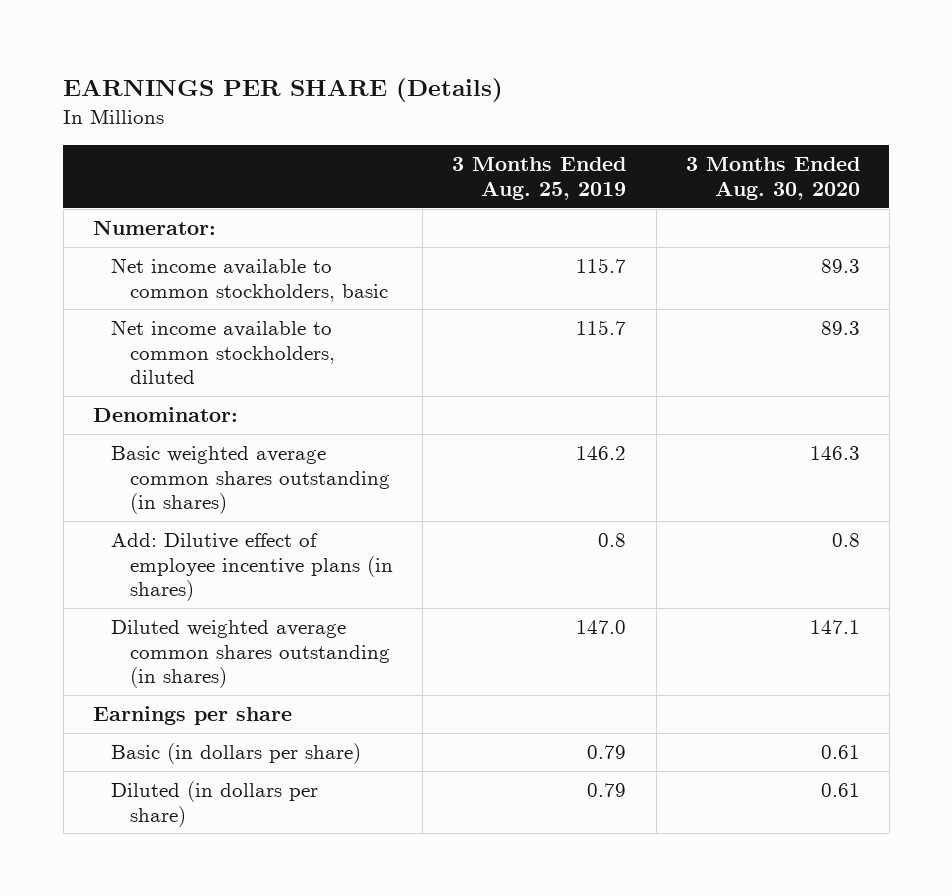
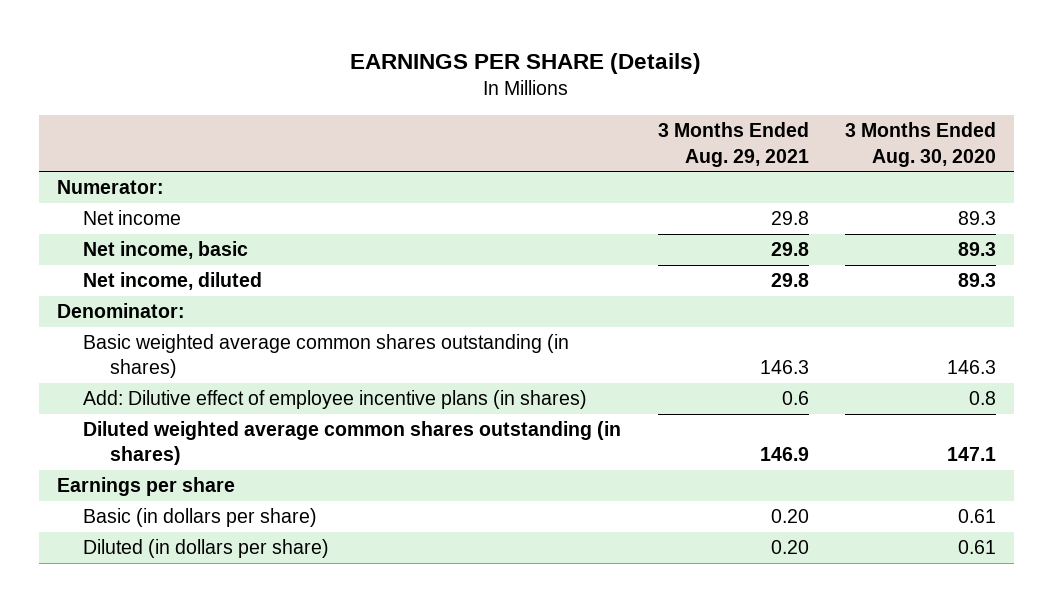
[452,157,627,201] 3 Months Ended Aug. 25, 2019 -> none
none -> [657,122,809,167] 3 Months Ended Aug. 29, 2021
none -> [83,210,182,226] Net income
[111,258,388,302] Net income available to common stockholders, basic -> [83,241,249,260] Net income, basic
[111,320,335,385] Net income available to common stockholders, diluted -> [83,272,263,291] Net income, diluted

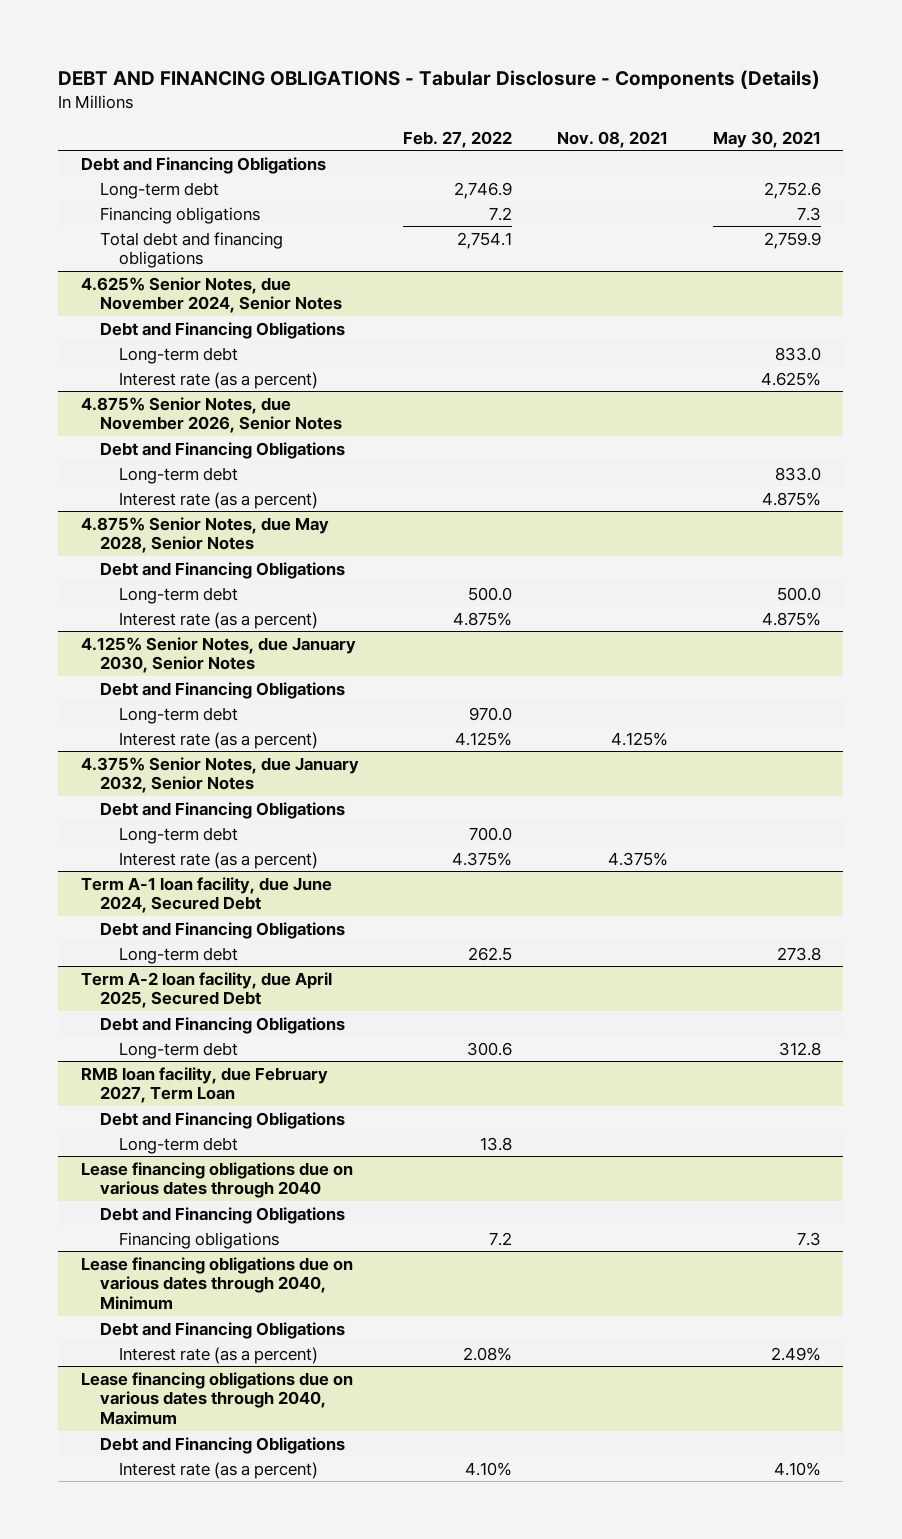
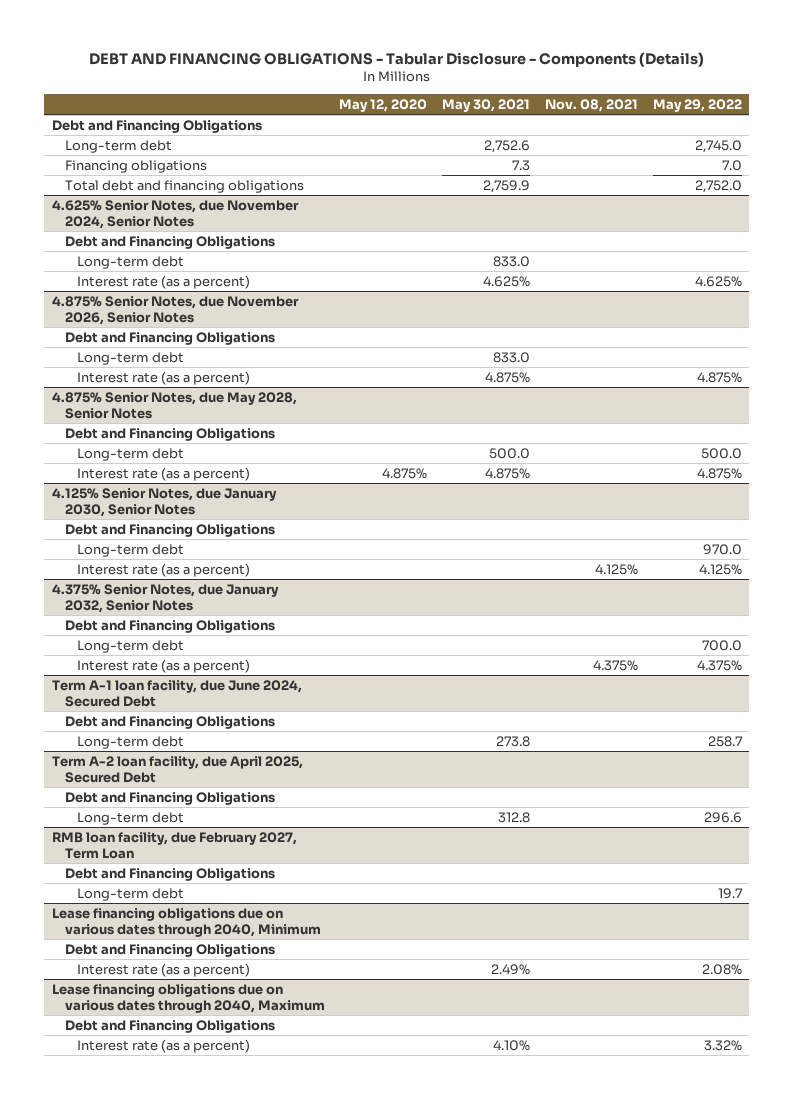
[403,130,513,148] Feb. 27, 2022 -> none
none -> [339,98,428,112] May 12, 2020
none -> [652,98,742,112] May 29, 2022
[80,1161,353,1199] Lease financing obligations due on various dates through 2040 -> none
[100,1206,346,1224] Debt and Financing Obligations -> none
[119,1231,280,1249] Financing obligations -> none

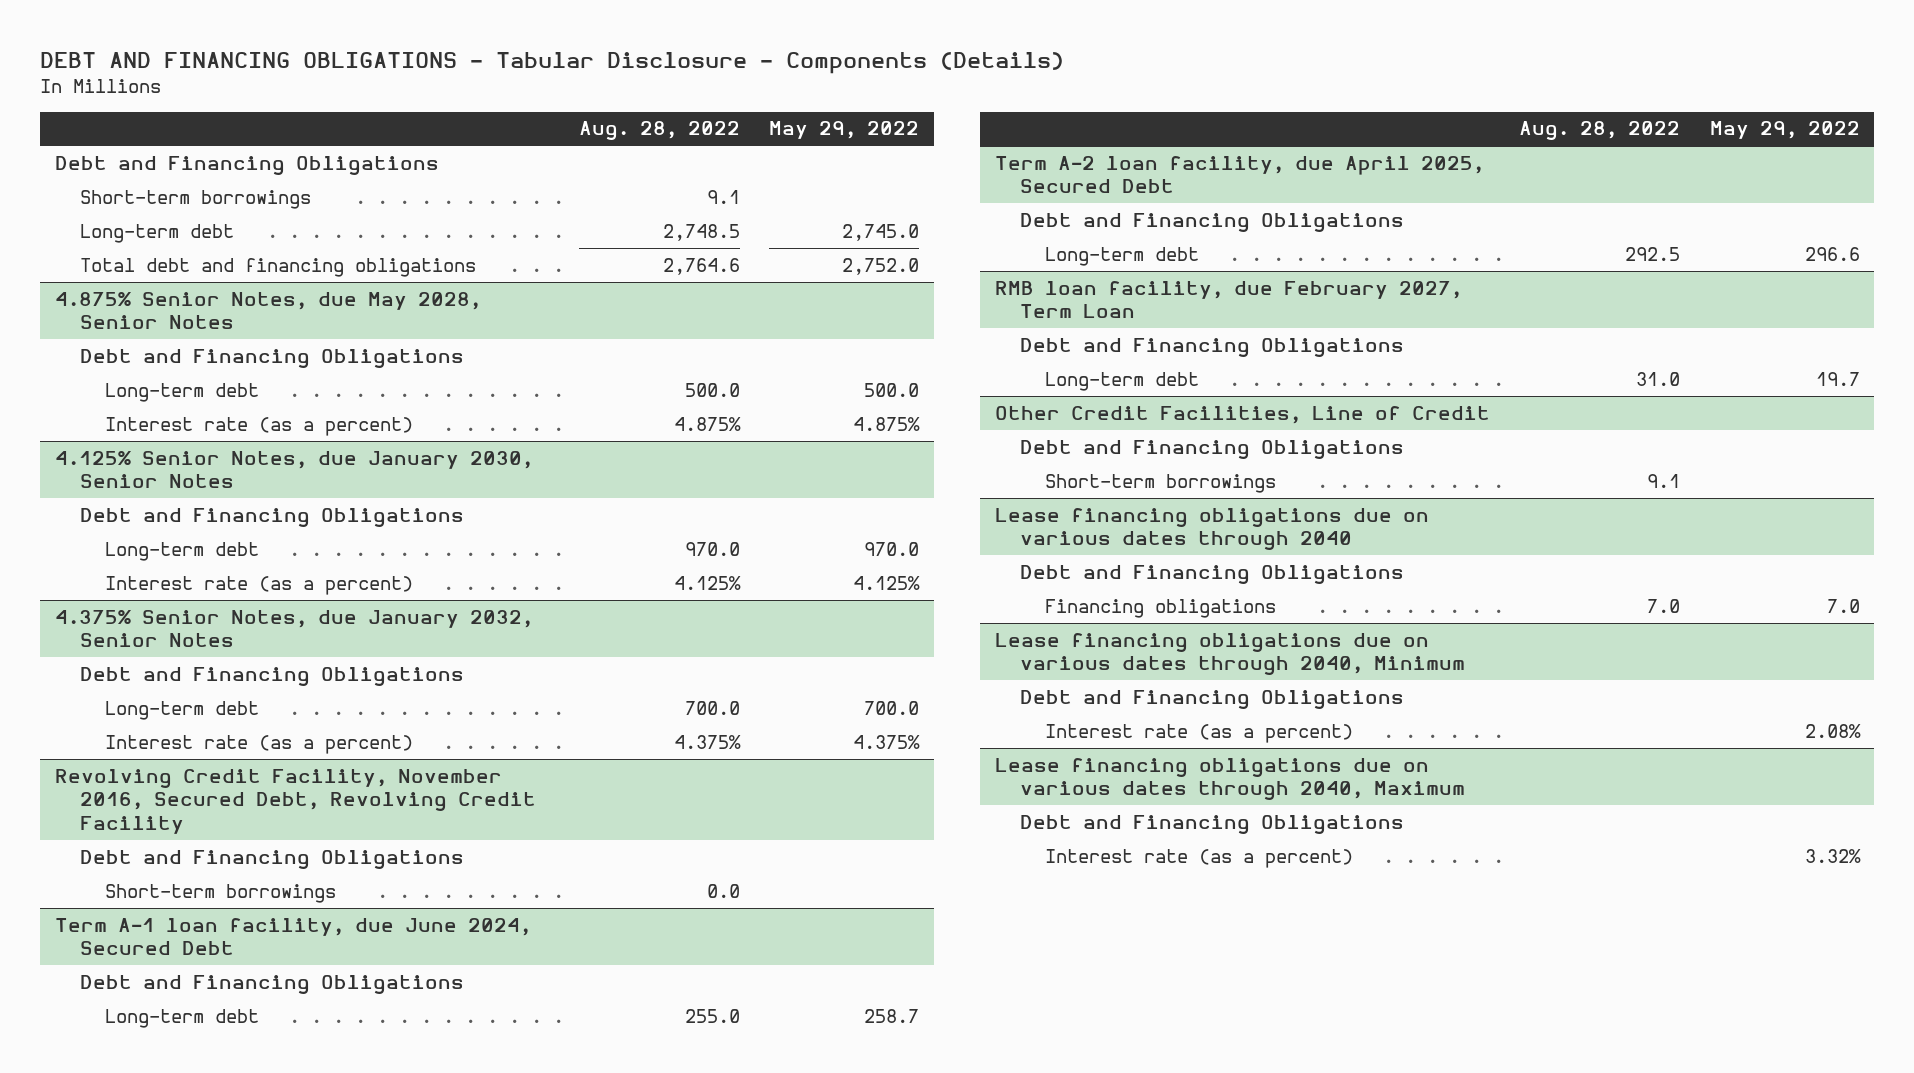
[339,98,428,112] May 12, 2020 -> none
[442,98,531,112] May 30, 2021 -> none
[544,98,638,112] Nov. 08, 2021 -> none
none -> [578,121,740,141] Aug. 28, 2022
none -> [79,189,311,209] Short-term borrowings
[64,159,207,173] Financing obligations -> none
[51,199,299,229] 4.625% Senior Notes, due November 2024, Senior Notes -> none
[64,235,275,249] Debt and Financing Obligations -> none
[77,255,185,269] Long-term debt -> none
[77,274,251,289] Interest rate (as a percent) -> none
[51,295,299,325] 4.875% Senior Notes, due November 2026, Senior Notes -> none
[64,331,275,345] Debt and Financing Obligations -> none
[77,351,185,365] Long-term debt -> none
[77,370,251,385] Interest rate (as a percent) -> none
none -> [54,768,536,834] Revolving Credit Facility, November 2016, Secured Debt, Revolving Credit Facility
none -> [79,849,464,869] Debt and Financing Obligations
none -> [104,883,336,903] Short-term borrowings
none -> [994,405,1490,424] Other Credit Facilities, Line of Credit
none -> [1019,439,1404,459] Debt and Financing Obligations
none -> [1044,473,1276,493] Short-term borrowings
none -> [994,507,1429,551] Lease financing obligations due on various dates through 2040
none -> [1019,564,1404,584] Debt and Financing Obligations
none -> [1044,598,1276,618] Financing obligations

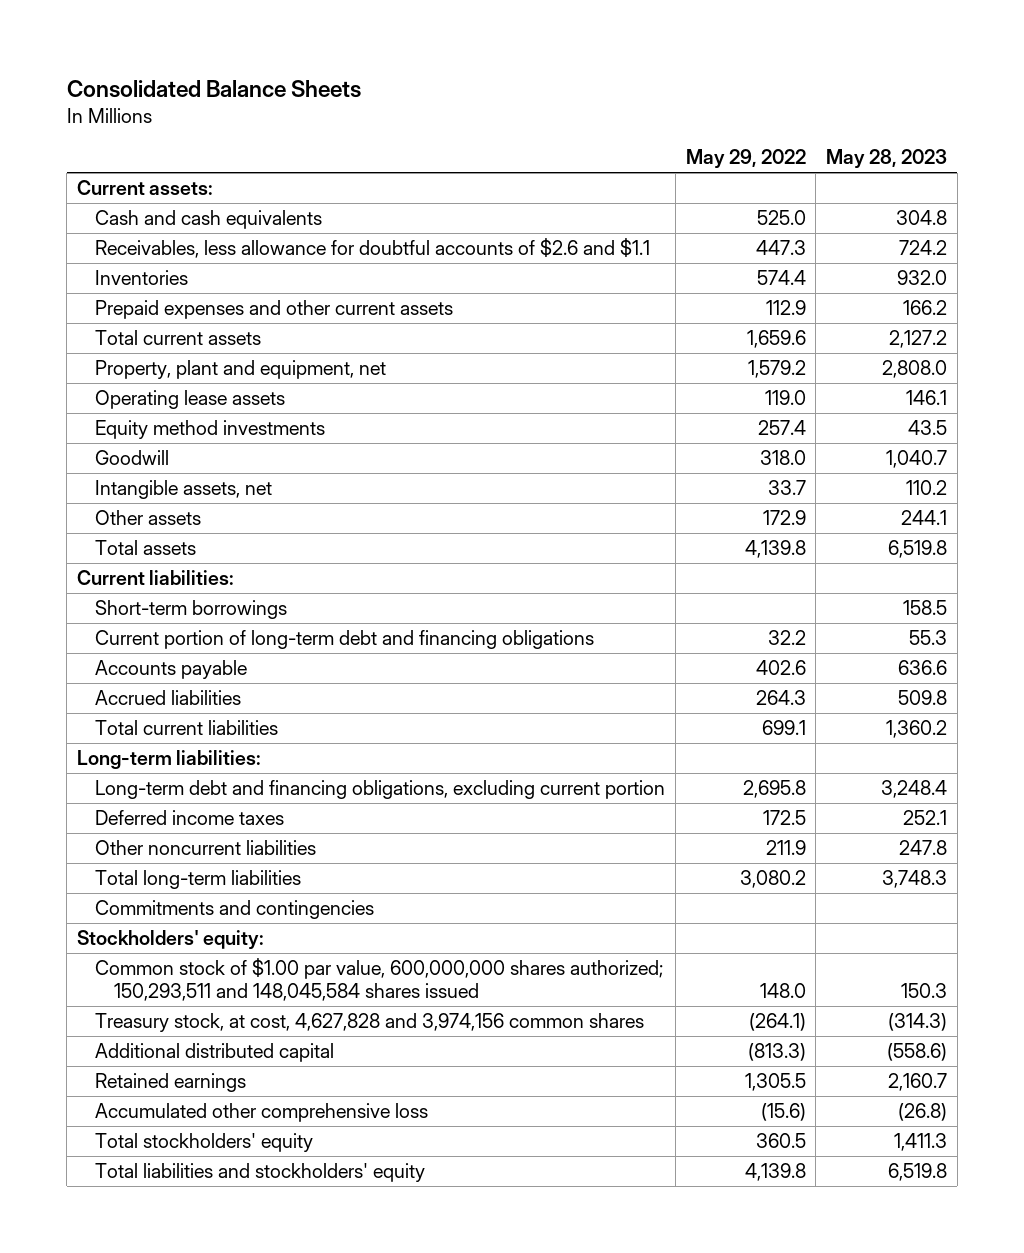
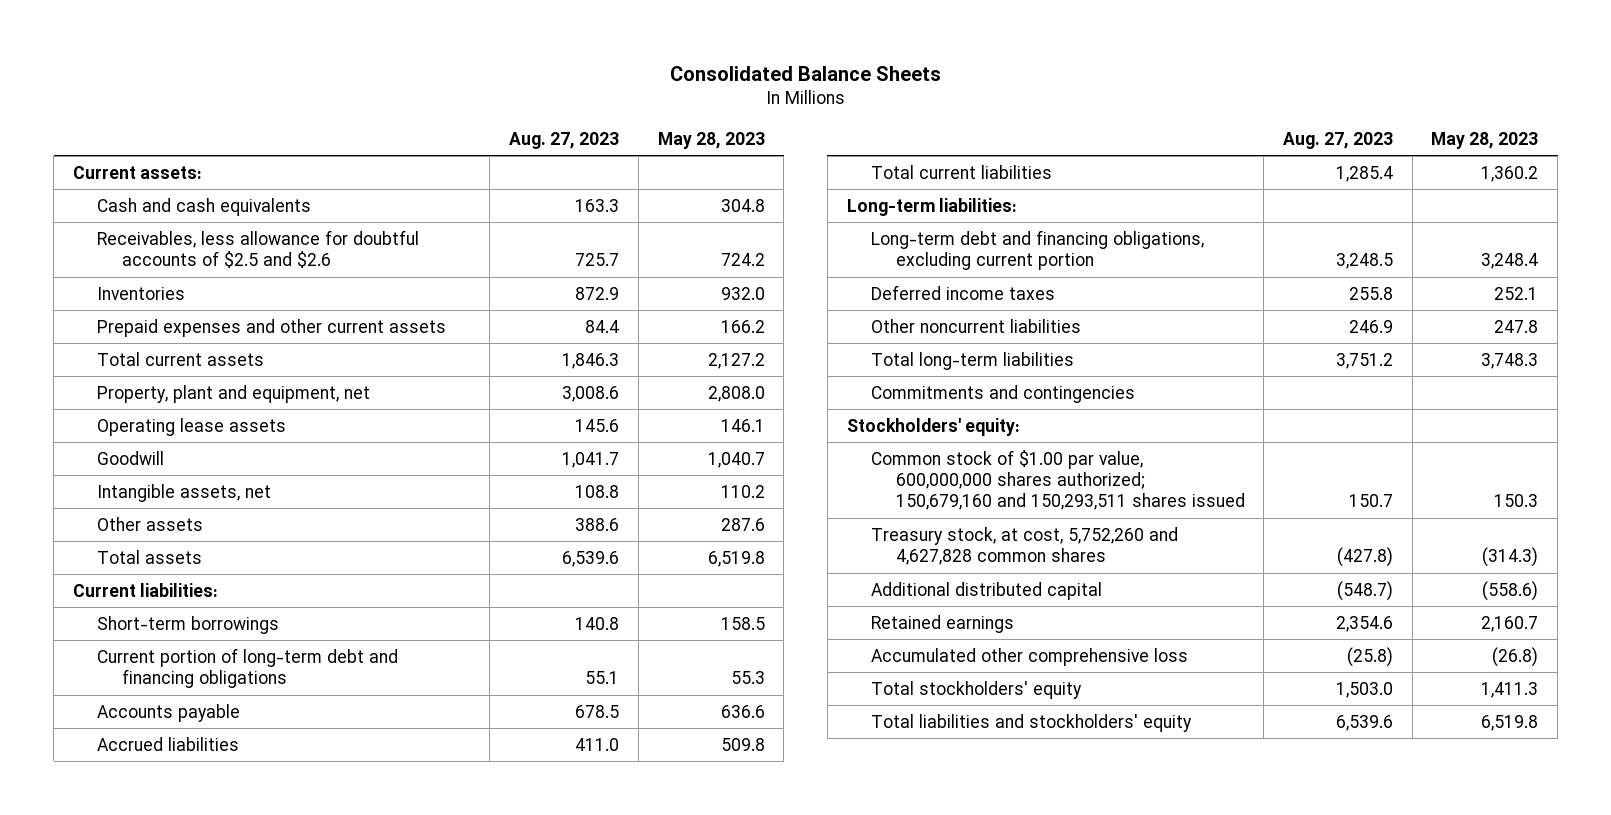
[685,149,806,169] May 29, 2022 -> none
none -> [509,131,620,149] Aug. 27, 2023
[95,238,651,259] Receivables, less allowance for doubtful accounts of $2.6 and $1.1 -> [97,229,420,269] Receivables, less allowance for doubtful accounts of $2.5 and $2.6
[95,420,326,440] Equity method investments -> none
[901,510,948,526] 244.1 -> [720,517,765,531] 287.6
[95,958,664,1001] Common stock of $1.00 par value, 600,000,000 shares authorized; 150,293,511 and 148,045,584 shares issued -> [871,449,1245,511] Common stock of $1.00 par value, 600,000,000 shares authorized; 150,679,160 and 150,293,511 shares issued
[95,1013,645,1033] Treasury stock, at cost, 4,627,828 and 3,974,156 common shares -> [871,526,1179,566] Treasury stock, at cost, 5,752,260 and 4,627,828 common shares

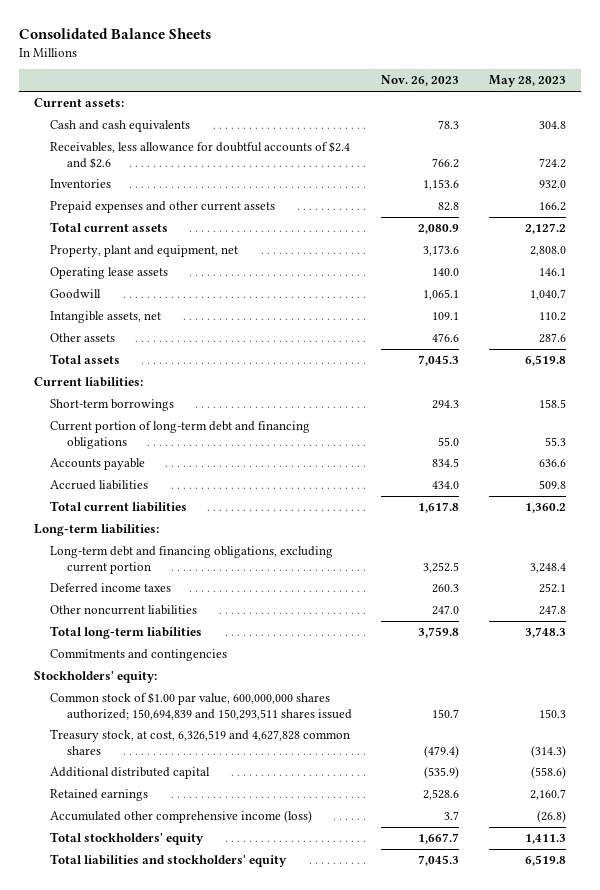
[509,131,620,149] Aug. 27, 2023 -> none
none -> [381,75,460,87] Nov. 26, 2023
[97,229,420,269] Receivables, less allowance for doubtful accounts of $2.5 and $2.6 -> [50,141,351,169] Receivables, less allowance for doubtful accounts of $2.4 and $2.6
[871,449,1245,511] Common stock of $1.00 par value, 600,000,000 shares authorized; 150,679,160 and 150,293,511 shares issued -> [50,692,352,720] Common stock of $1.00 par value, 600,000,000 shares authorized; 150,694,839 and 150,293,511 shares issued
[871,526,1179,566] Treasury stock, at cost, 5,752,260 and 4,627,828 common shares -> [50,729,351,755] Treasury stock, at cost, 6,326,519 and 4,627,828 common shares
[871,647,1189,666] Accumulated other comprehensive loss -> [50,810,313,824] Accumulated other comprehensive income (loss)

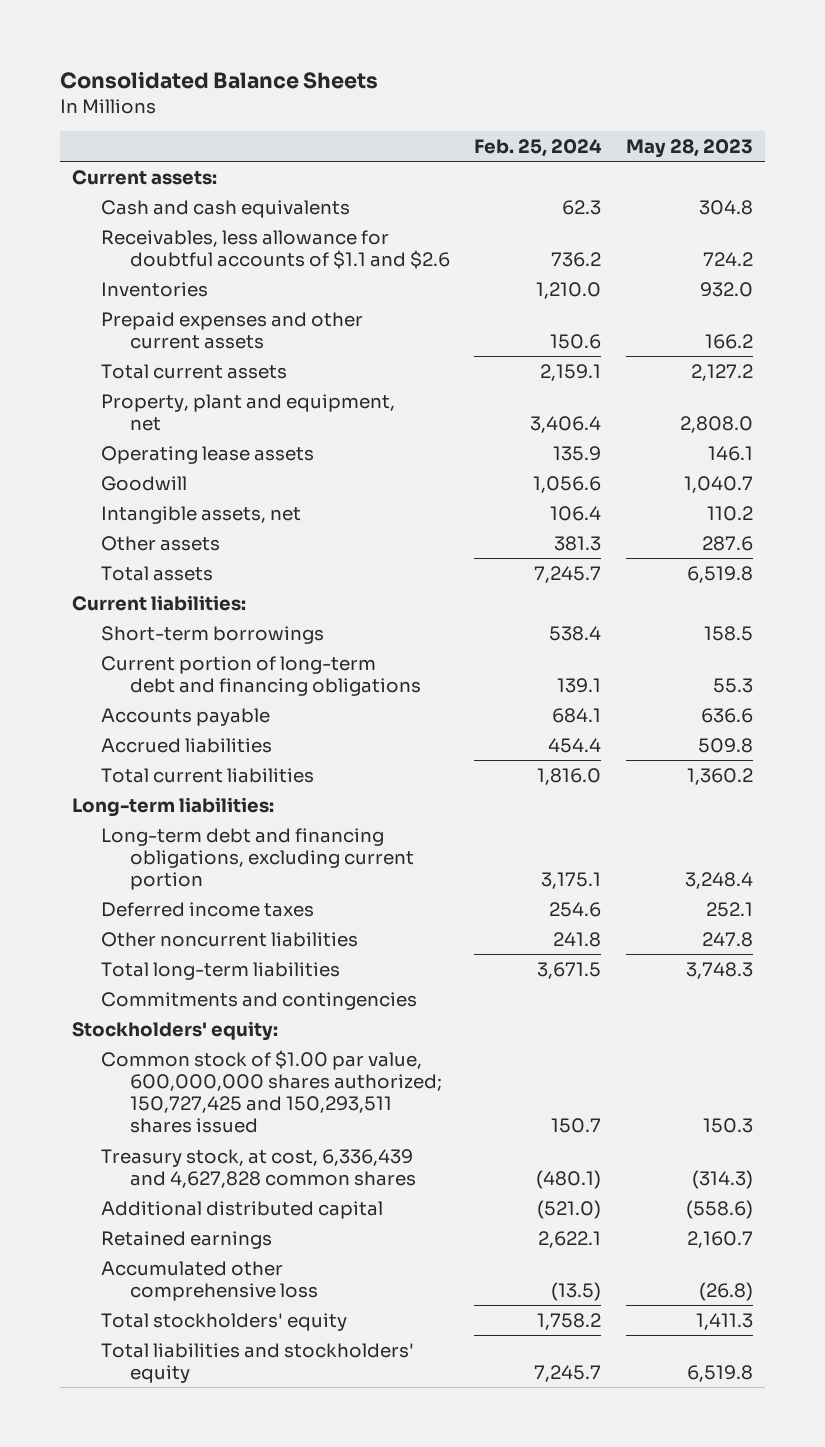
[381,75,460,87] Nov. 26, 2023 -> none
none -> [474,138,603,157] Feb. 25, 2024
[50,141,351,169] Receivables, less allowance for doubtful accounts of $2.4 and $2.6 -> [100,229,450,269] Receivables, less allowance for doubtful accounts of $1.1 and $2.6
[50,692,352,720] Common stock of $1.00 par value, 600,000,000 shares authorized; 150,694,839 and 150,293,511 shares issued -> [100,1049,442,1134] Common stock of $1.00 par value, 600,000,000 shares authorized; 150,727,425 and 150,293,511 shares issued
[50,729,351,755] Treasury stock, at cost, 6,326,519 and 4,627,828 common shares -> [100,1148,416,1188] Treasury stock, at cost, 6,336,439 and 4,627,828 common shares
[50,810,313,824] Accumulated other comprehensive income (loss) -> [100,1260,318,1301] Accumulated other comprehensive loss

